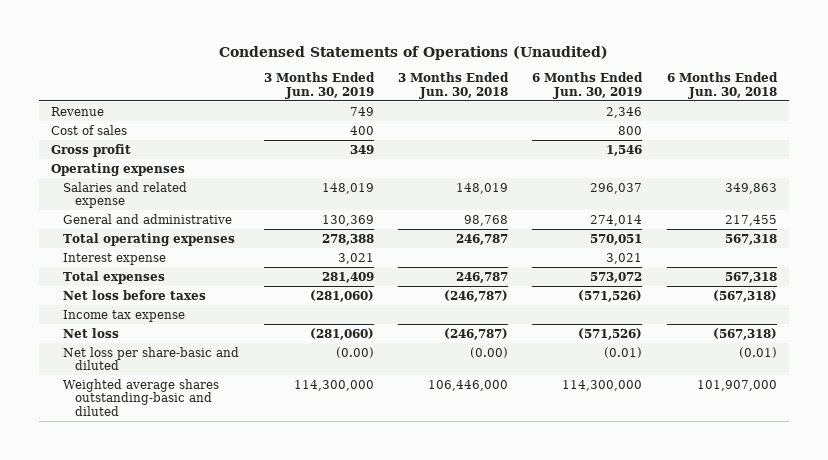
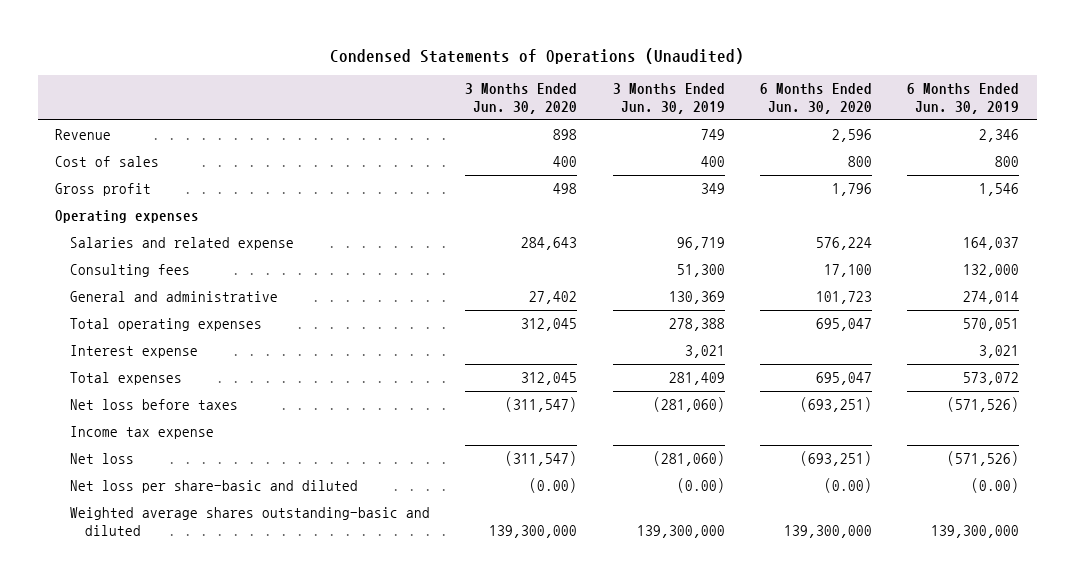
[397,72,509,99] 3 Months Ended Jun. 30, 2018 -> none
[666,72,778,99] 6 Months Ended Jun. 30, 2018 -> none
none -> [465,83,578,115] 3 Months Ended Jun. 30, 2020
none -> [759,83,872,115] 6 Months Ended Jun. 30, 2020
[321,182,374,194] 148,019 -> [676,236,725,250] 96,719
[590,182,643,194] 296,037 -> [963,236,1020,250] 164,037
none -> [70,263,191,277] Consulting fees
[604,346,643,358] (0.01) -> [971,477,1020,493] (0.00)
[293,379,374,391] 114,300,000 -> [636,525,725,539] 139,300,000
[562,379,643,391] 114,300,000 -> [931,525,1020,539] 139,300,000

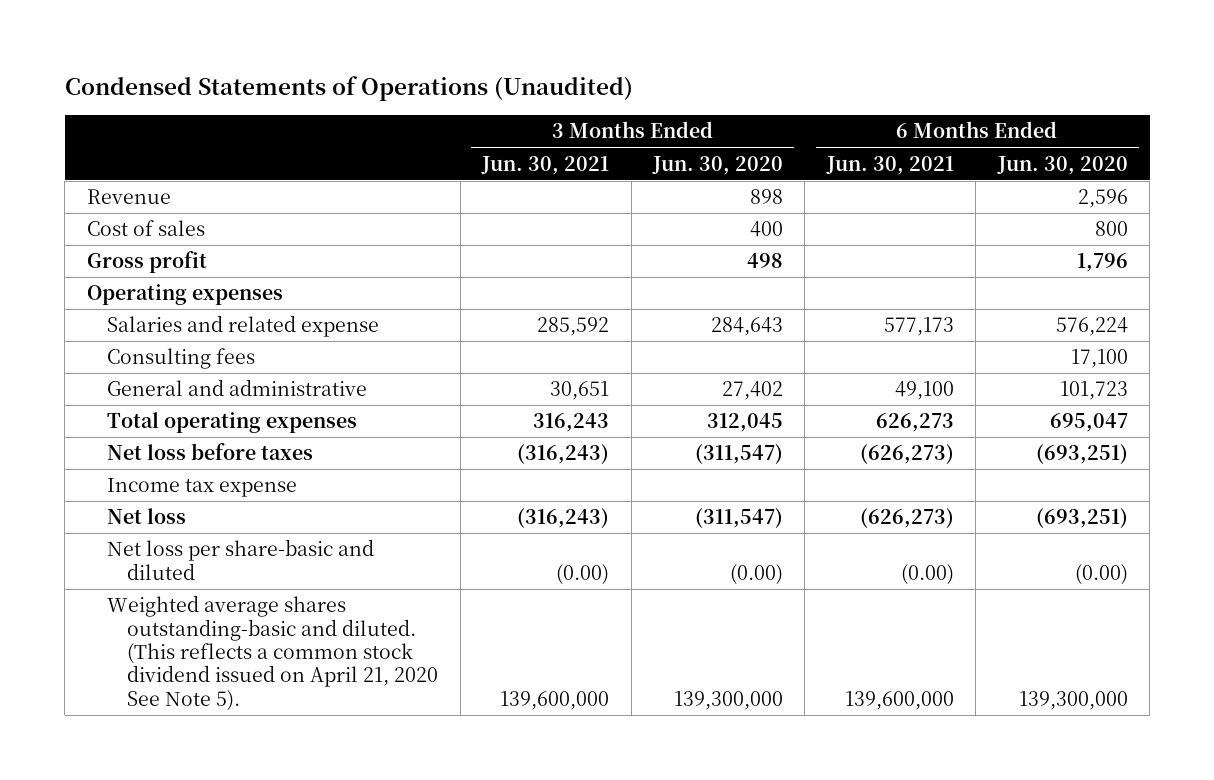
[612,83,725,115] 3 Months Ended Jun. 30, 2019 -> none
[907,83,1020,115] 6 Months Ended Jun. 30, 2019 -> none
none -> [481,155,610,175] Jun. 30, 2021
none -> [825,155,954,175] Jun. 30, 2021
[70,344,199,358] Interest expense -> none
[70,371,183,385] Total expenses -> none
[70,506,431,537] Weighted average shares outstanding-basic and diluted -> [107,595,439,711] Weighted average shares outstanding-basic and diluted. (This reflects a common stock dividend issued on April 21, 2020 See Note 5).

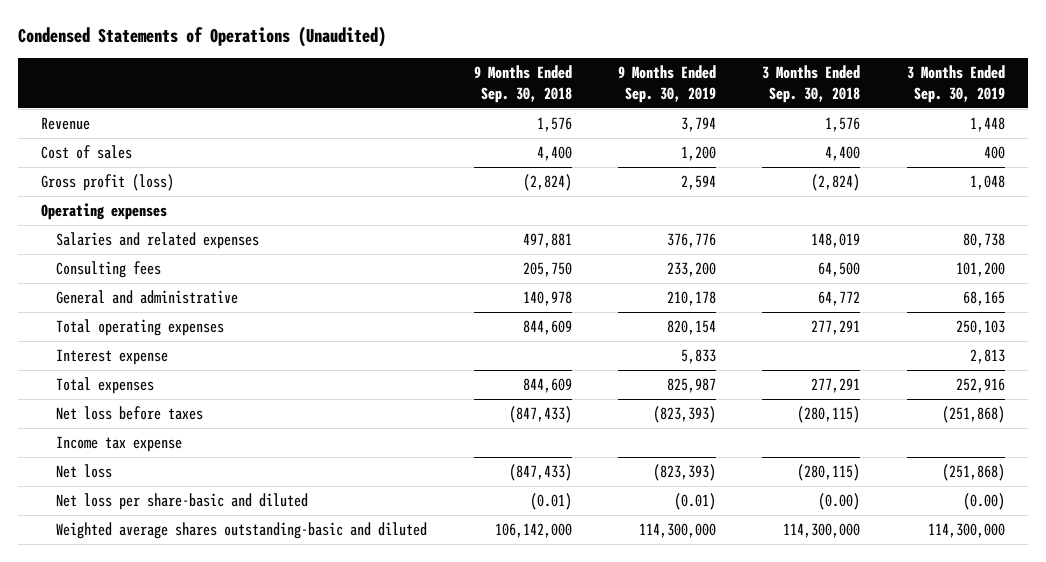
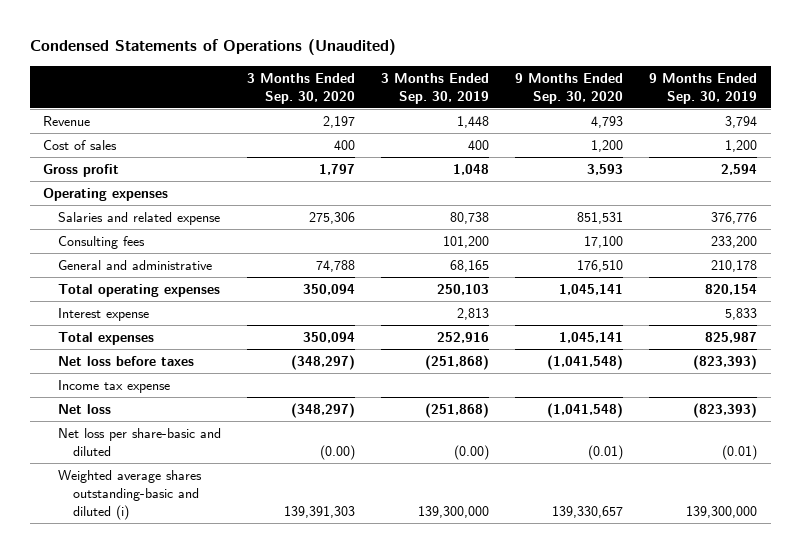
[473,65,572,103] 9 Months Ended Sep. 30, 2018 -> none
[762,65,861,103] 3 Months Ended Sep. 30, 2018 -> none
none -> [247,72,356,104] 3 Months Ended Sep. 30, 2020
none -> [515,72,624,104] 9 Months Ended Sep. 30, 2020
[40,174,174,192] Gross profit (loss) -> [42,164,119,178] Gross profit
[56,232,260,250] Salaries and related expenses -> [58,212,221,226] Salaries and related expense
[56,522,428,540] Weighted average shares outstanding-basic and diluted -> [58,470,203,521] Weighted average shares outstanding-basic and diluted (i)
[638,523,716,539] 114,300,000 -> [686,506,758,519] 139,300,000
[927,523,1005,539] 114,300,000 -> [418,506,490,519] 139,300,000

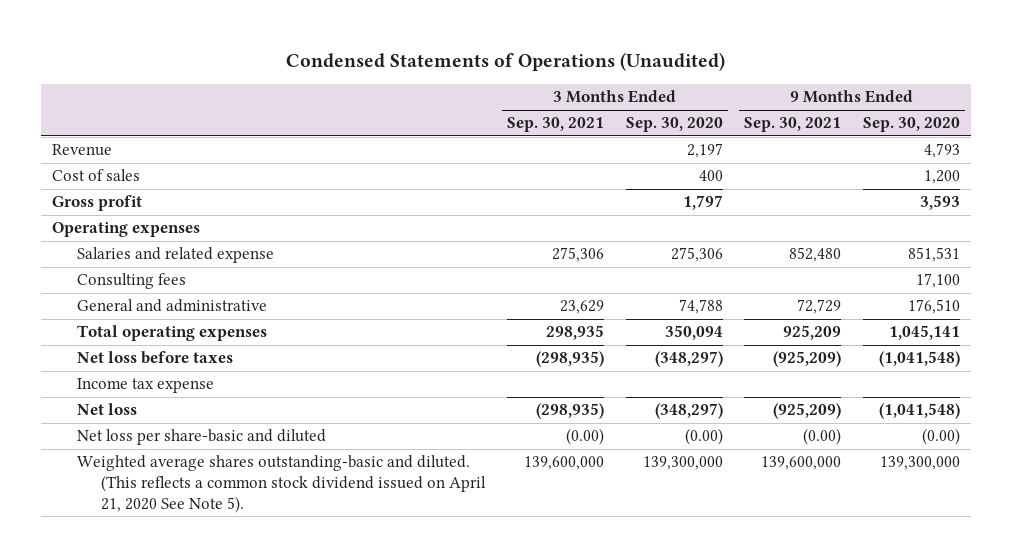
[381,72,490,104] 3 Months Ended Sep. 30, 2019 -> none
[649,72,758,104] 9 Months Ended Sep. 30, 2019 -> none
none -> [507,117,605,133] Sep. 30, 2021
none -> [744,117,842,133] Sep. 30, 2021
[58,308,150,322] Interest expense -> none
[58,332,155,346] Total expenses -> none
[588,445,624,461] (0.01) -> [921,428,960,446] (0.00)
[58,470,203,521] Weighted average shares outstanding-basic and diluted (i) -> [76,455,487,513] Weighted average shares outstanding-basic and diluted. (This reflects a common stock dividend issued on April 21, 2020 See Note 5).
[284,506,356,519] 139,391,303 -> [642,456,723,471] 139,300,000
[552,506,624,519] 139,330,657 -> [879,456,960,471] 139,300,000

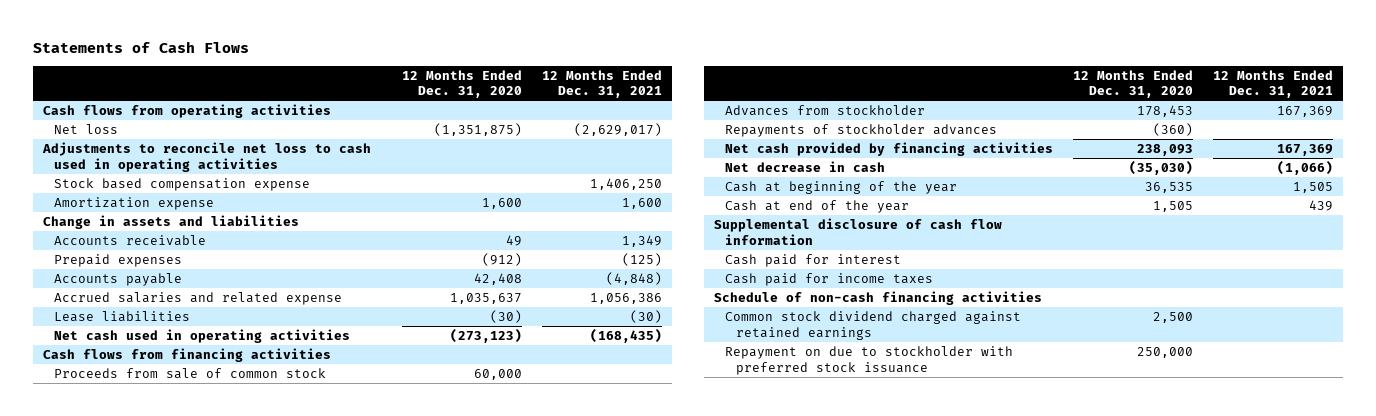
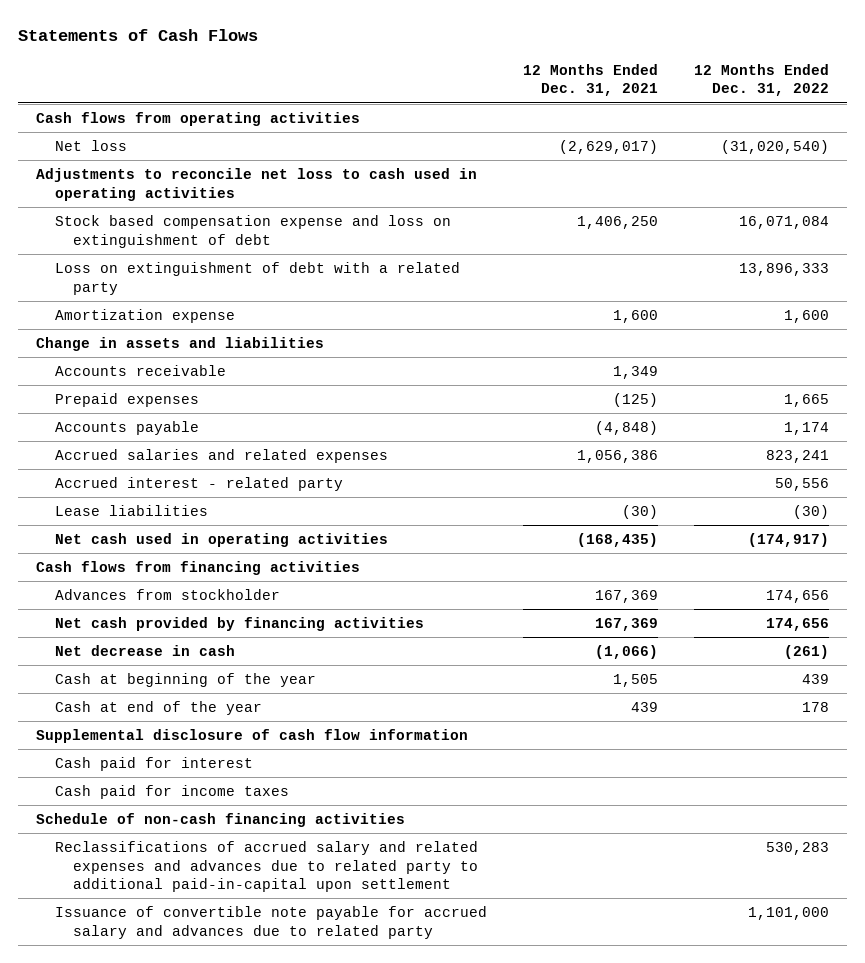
[402,69,523,99] 12 Months Ended Dec. 31, 2020 -> none
none -> [694,63,830,97] 12 Months Ended Dec. 31, 2022
[54,178,311,192] Stock based compensation expense -> [54,215,451,248] Stock based compensation expense and loss on extinguishment of debt
none -> [54,262,460,295] Loss on extinguishment of debt with a related party
[54,292,343,306] Accrued salaries and related expense -> [54,449,388,464] Accrued salaries and related expenses
none -> [54,477,343,492] Accrued interest - related party
[54,368,327,380] Proceeds from sale of common stock -> none
[725,124,998,138] Repayments of stockholder advances -> none
[725,311,1022,340] Common stock dividend charged against retained earnings -> none
[725,346,1014,375] Repayment on due to stockholder with preferred stock issuance -> none
none -> [54,841,479,892] Reclassifications of accrued salary and related expenses and advances due to related party to additional paid-in-capital upon settlement
none -> [54,906,487,939] Issuance of convertible note payable for accrued salary and advances due to related party

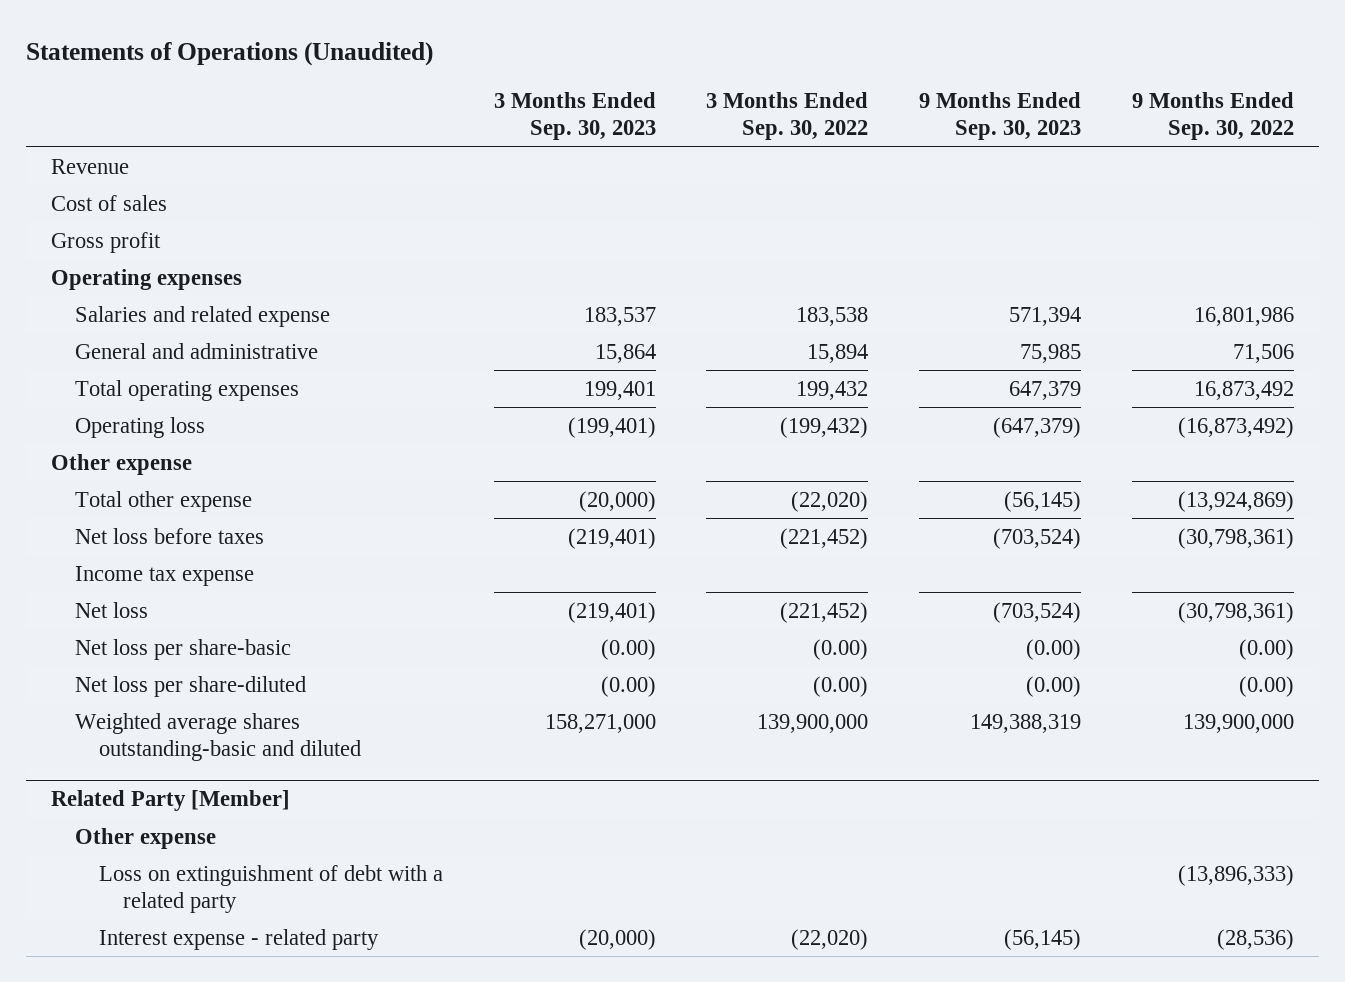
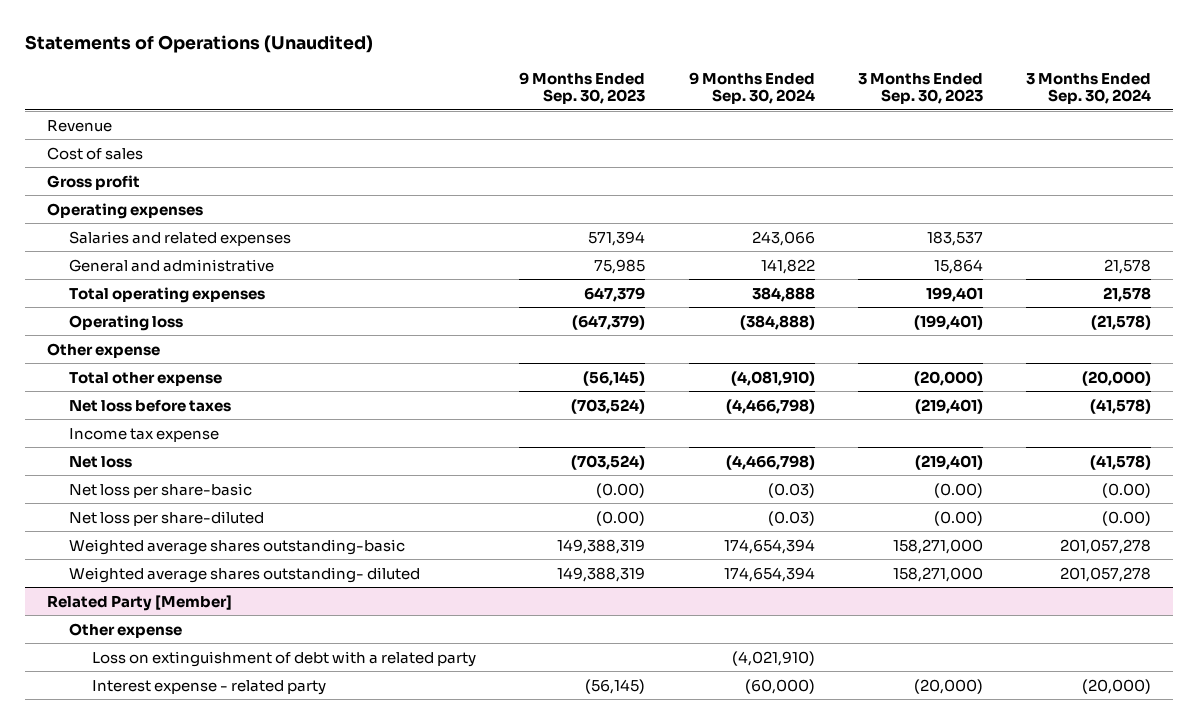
[706,92,869,141] 3 Months Ended Sep. 30, 2022 -> none
[1131,92,1294,141] 9 Months Ended Sep. 30, 2022 -> none
none -> [688,71,815,105] 9 Months Ended Sep. 30, 2024
none -> [1026,72,1152,105] 3 Months Ended Sep. 30, 2024
[74,305,330,327] Salaries and related expense -> [69,230,292,246] Salaries and related expenses
[74,712,361,761] Weighted average shares outstanding-basic and diluted -> [69,538,406,555] Weighted average shares outstanding-basic
none -> [69,566,421,583] Weighted average shares outstanding- diluted

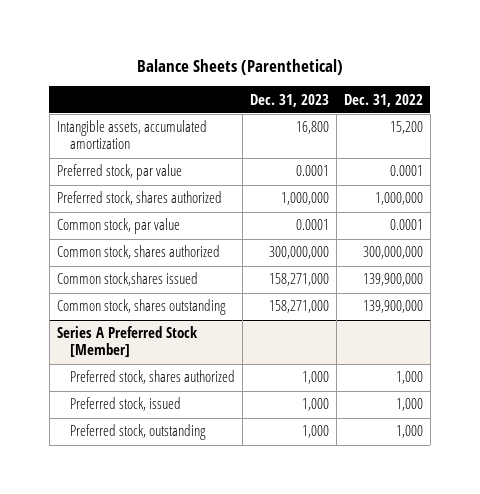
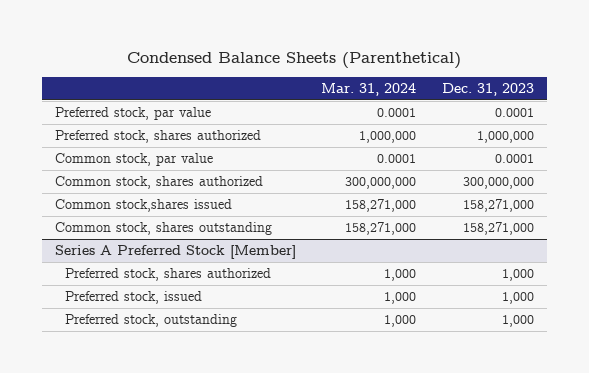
[136,58,343,75] Balance Sheets (Parenthetical) -> [127,52,462,70] Condensed Balance Sheets (Parenthetical)
[343,93,423,107] Dec. 31, 2022 -> none
none -> [321,82,417,96] Mar. 31, 2024
[56,120,207,150] Intangible assets, accumulated amortization -> none

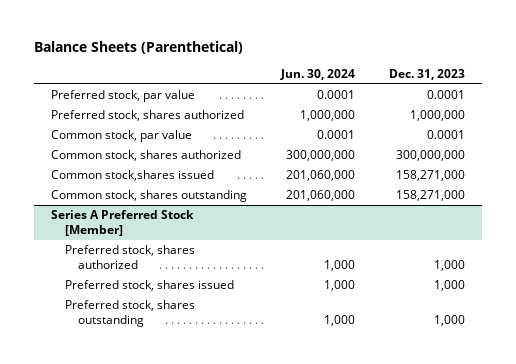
[127,52,462,70] Condensed Balance Sheets (Parenthetical) -> [33,41,243,55] Balance Sheets (Parenthetical)
[321,82,417,96] Mar. 31, 2024 -> none
none -> [279,69,355,81] Jun. 30, 2024
[65,291,203,305] Preferred stock, issued -> [64,280,234,292] Preferred stock, shares issued
[65,314,238,328] Preferred stock, outstanding -> [64,300,195,327] Preferred stock, shares outstanding

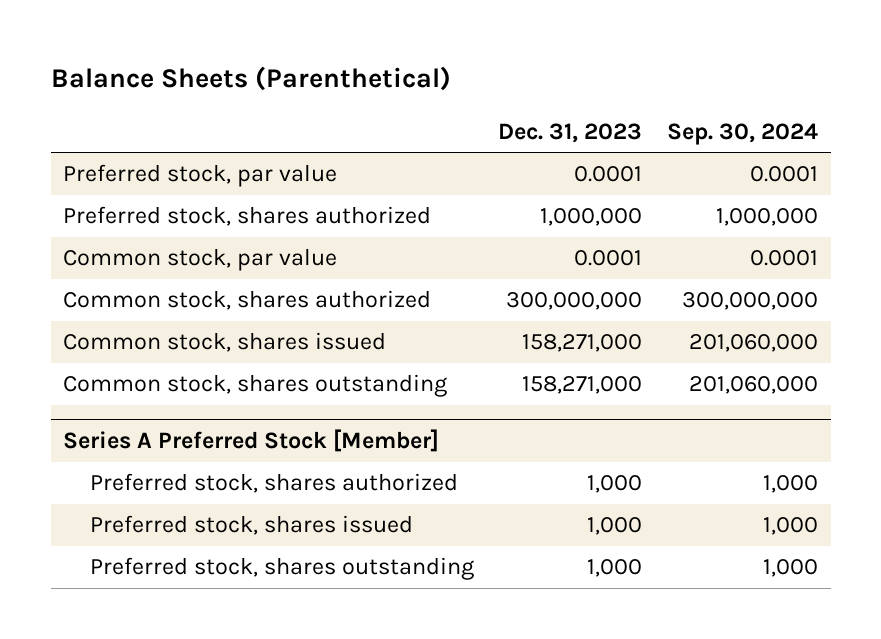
[279,69,355,81] Jun. 30, 2024 -> none
none -> [667,122,819,145] Sep. 30, 2024
[50,170,214,182] Common stock,shares issued -> [63,332,387,353] Common stock, shares issued

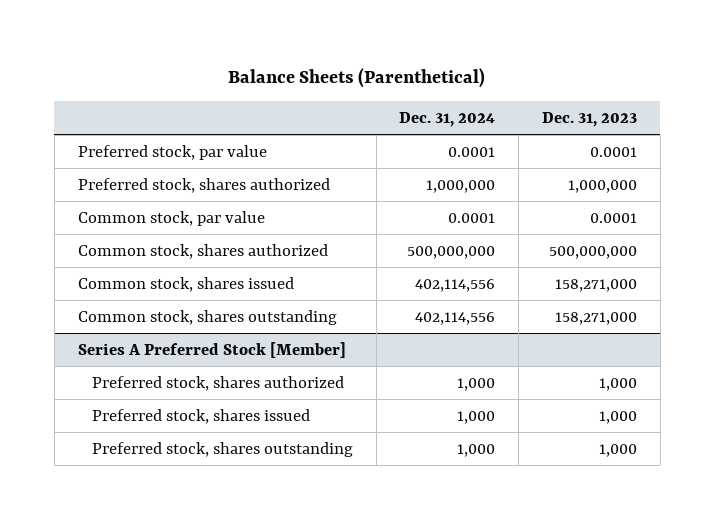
[667,122,819,145] Sep. 30, 2024 -> none
none -> [399,111,496,127] Dec. 31, 2024
[506,292,643,311] 300,000,000 -> [548,245,637,259] 500,000,000

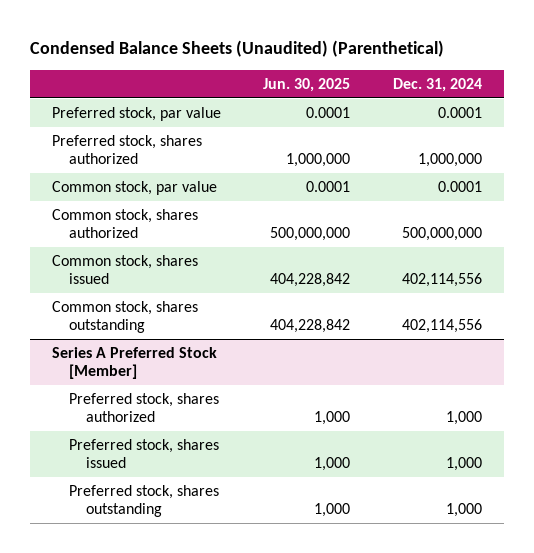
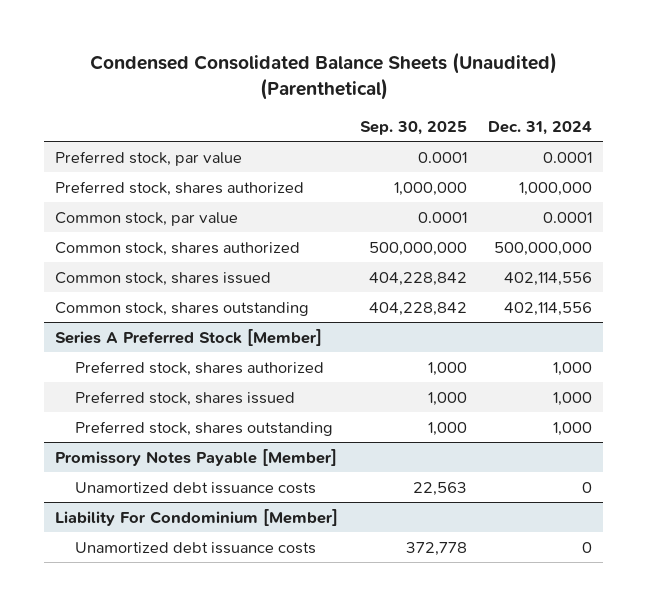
[30,40,445,58] Condensed Balance Sheets (Unaudited) (Parenthetical) -> [89,52,557,100] Condensed Consolidated Balance Sheets (Unaudited) (Parenthetical)
[263,77,351,92] Jun. 30, 2025 -> none
none -> [359,120,467,135] Sep. 30, 2025
none -> [54,448,337,466] Promissory Notes Payable [Member]
none -> [75,481,317,494] Unamortized debt issuance costs
none -> [54,508,338,526] Liability For Condominium [Member]
none -> [75,541,317,554] Unamortized debt issuance costs

